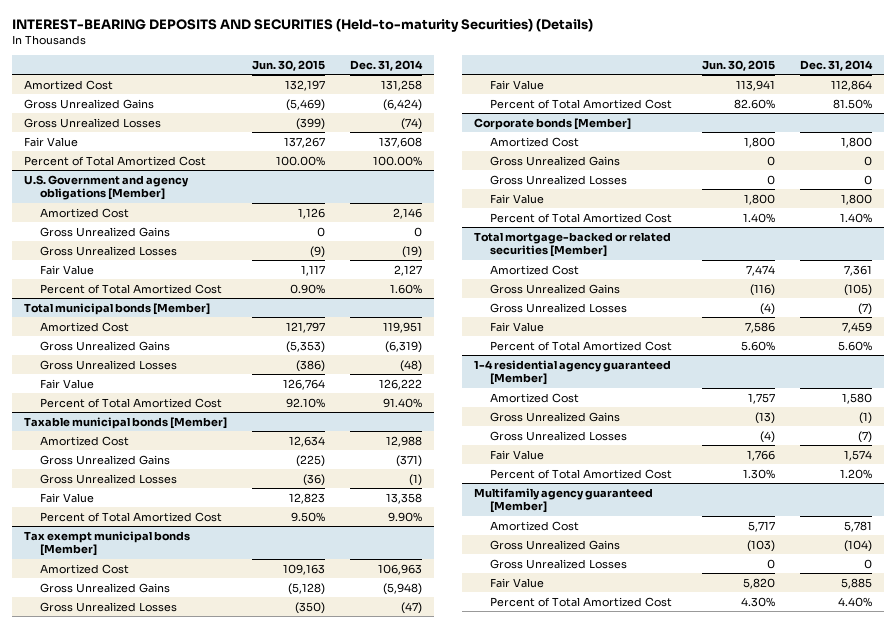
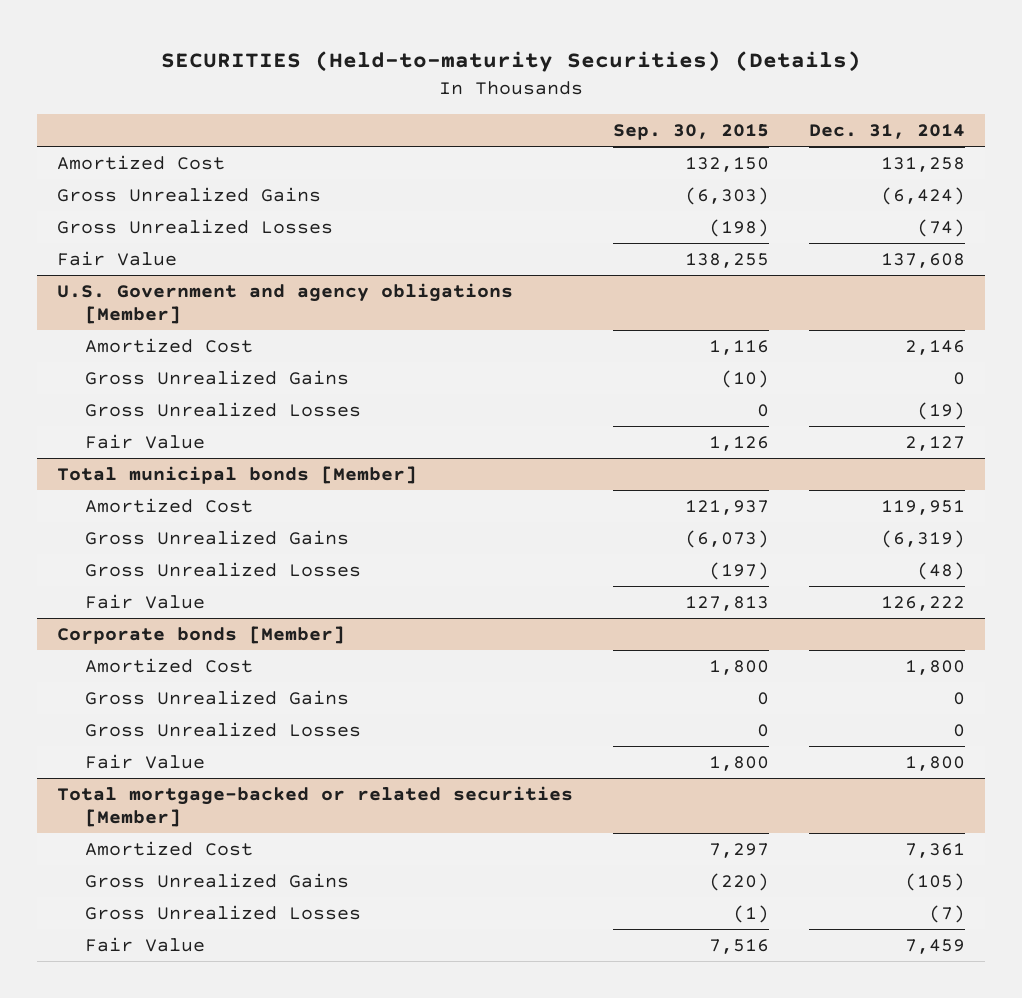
[11,18,593,33] INTEREST-BEARING DEPOSITS AND SECURITIES (Held-to-maturity Securities) (Details) -> [160,51,861,73] SECURITIES (Held-to-maturity Securities) (Details)
[251,59,325,71] Jun. 30, 2015 -> none
none -> [612,123,769,140] Sep. 30, 2015
[24,155,207,166] Percent of Total Amortized Cost -> none
[40,283,223,294] Percent of Total Amortized Cost -> none
[40,397,223,408] Percent of Total Amortized Cost -> none
[24,416,228,429] Taxable municipal bonds [Member] -> none
[40,435,130,446] Amortized Cost -> none
[40,454,171,465] Gross Unrealized Gains -> none
[40,473,178,484] Gross Unrealized Losses -> none
[40,492,95,503] Fair Value -> none
[40,511,223,522] Percent of Total Amortized Cost -> none
[24,530,191,557] Tax exempt municipal bonds [Member] -> none
[40,563,130,574] Amortized Cost -> none
[40,582,171,593] Gross Unrealized Gains -> none
[40,601,178,612] Gross Unrealized Losses -> none
[490,79,545,90] Fair Value -> none
[490,98,673,109] Percent of Total Amortized Cost -> none
[490,212,673,223] Percent of Total Amortized Cost -> none
[490,340,673,351] Percent of Total Amortized Cost -> none
[474,359,672,386] 1-4 residential agency guaranteed [Member] -> none
[490,392,580,403] Amortized Cost -> none
[490,411,621,422] Gross Unrealized Gains -> none
[490,430,628,441] Gross Unrealized Losses -> none
[490,449,545,460] Fair Value -> none
[490,468,673,479] Percent of Total Amortized Cost -> none
[474,487,654,514] Multifamily agency guaranteed [Member] -> none
[490,520,580,531] Amortized Cost -> none
[490,539,621,550] Gross Unrealized Gains -> none
[490,558,628,569] Gross Unrealized Losses -> none
[490,577,545,588] Fair Value -> none
[490,596,673,607] Percent of Total Amortized Cost -> none

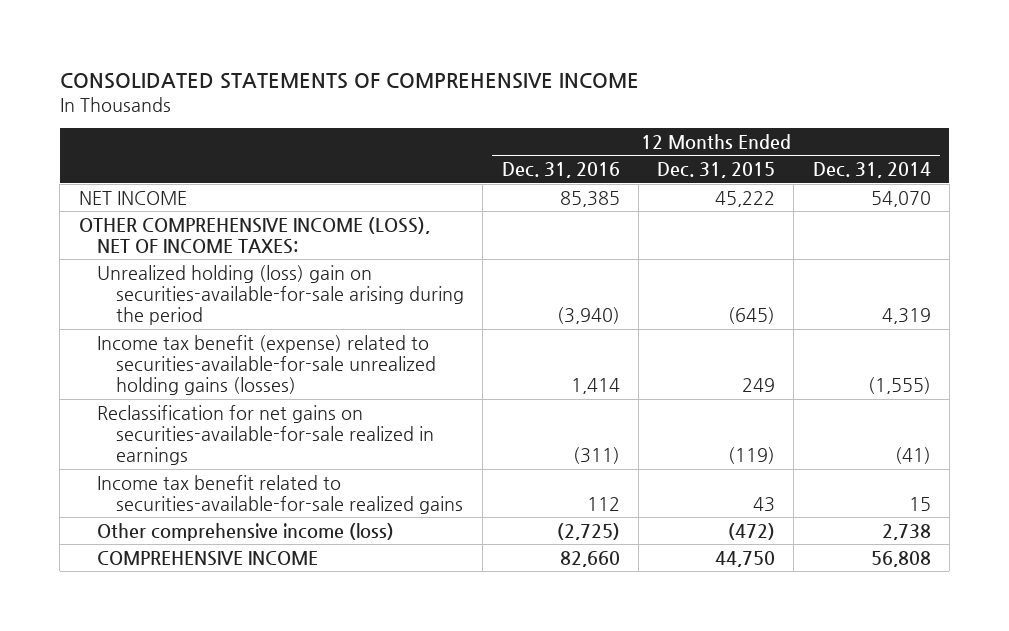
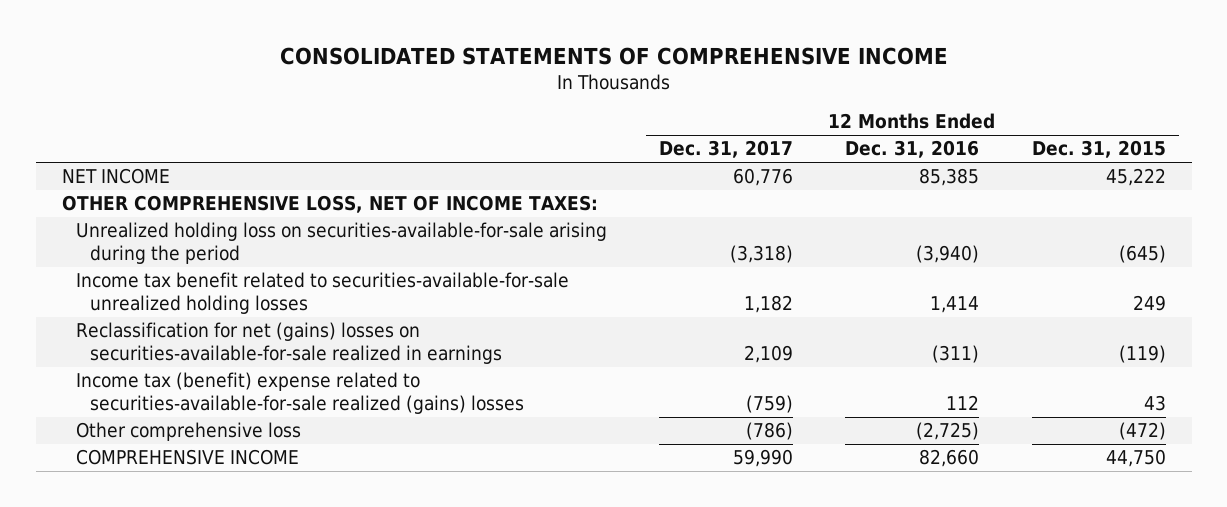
[812,162,931,179] Dec. 31, 2014 -> none
none -> [659,140,794,159] Dec. 31, 2017
[78,216,430,254] OTHER COMPREHENSIVE INCOME (LOSS), NET OF INCOME TAXES: -> [61,195,598,214] OTHER COMPREHENSIVE LOSS, NET OF INCOME TAXES:
[97,264,465,326] Unrealized holding (loss) gain on securities-available-for-sale arising during the period -> [75,222,607,265] Unrealized holding loss on securities-available-for-sale arising during the period
[97,334,437,396] Income tax benefit (expense) related to securities-available-for-sale unrealized holding gains (losses) -> [75,272,569,315] Income tax benefit related to securities-available-for-sale unrealized holding losses
[97,404,435,466] Reclassification for net gains on securities-available-for-sale realized in earnings -> [75,322,502,365] Reclassification for net (gains) losses on securities-available-for-sale realized in earnings
[97,474,464,514] Income tax benefit related to securities-available-for-sale realized gains -> [75,372,524,415] Income tax (benefit) expense related to securities-available-for-sale realized (gains) losses
[97,522,395,541] Other comprehensive income (loss) -> [75,422,301,442] Other comprehensive loss

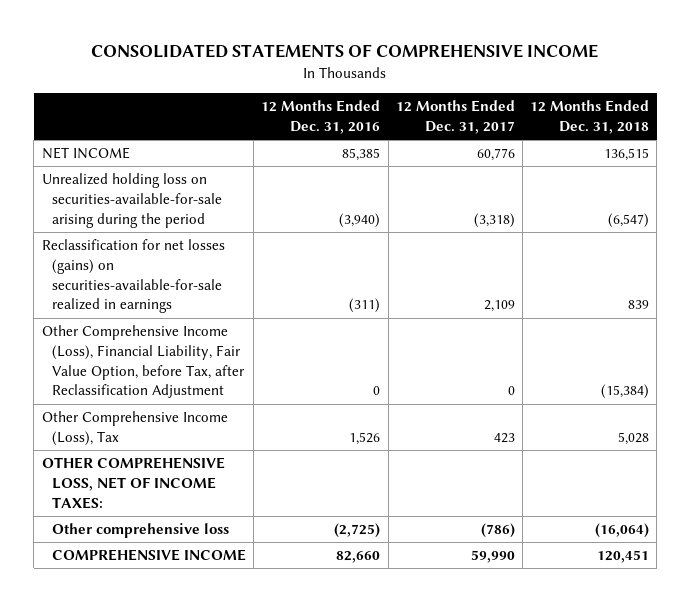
[1031,140,1166,159] Dec. 31, 2015 -> none
none -> [530,100,650,135] 12 Months Ended Dec. 31, 2018
[75,272,569,315] Income tax benefit related to securities-available-for-sale unrealized holding losses -> none
[75,372,524,415] Income tax (benefit) expense related to securities-available-for-sale realized (gains) losses -> none
[75,322,502,365] Reclassification for net (gains) losses on securities-available-for-sale realized in earnings -> [41,239,225,314] Reclassification for net losses (gains) on securities-available-for-sale realized in earnings
none -> [41,325,246,399] Other Comprehensive Income (Loss), Financial Liability, Fair Value Option, before Tax, after Reclassification Adjustment
none -> [41,411,228,446] Other Comprehensive Income (Loss), Tax
[61,195,598,214] OTHER COMPREHENSIVE LOSS, NET OF INCOME TAXES: -> [41,457,225,509] OTHER COMPREHENSIVE LOSS, NET OF INCOME TAXES:

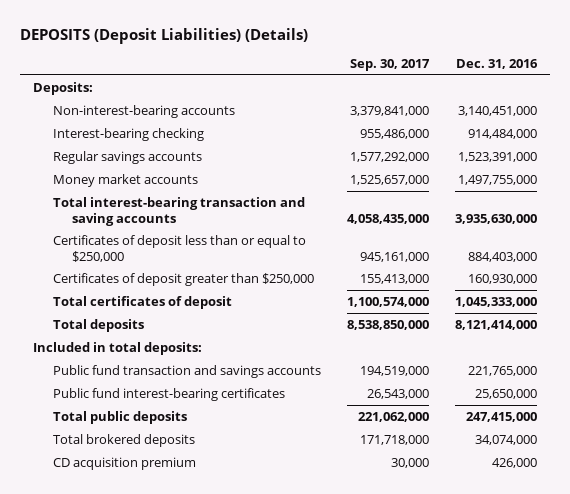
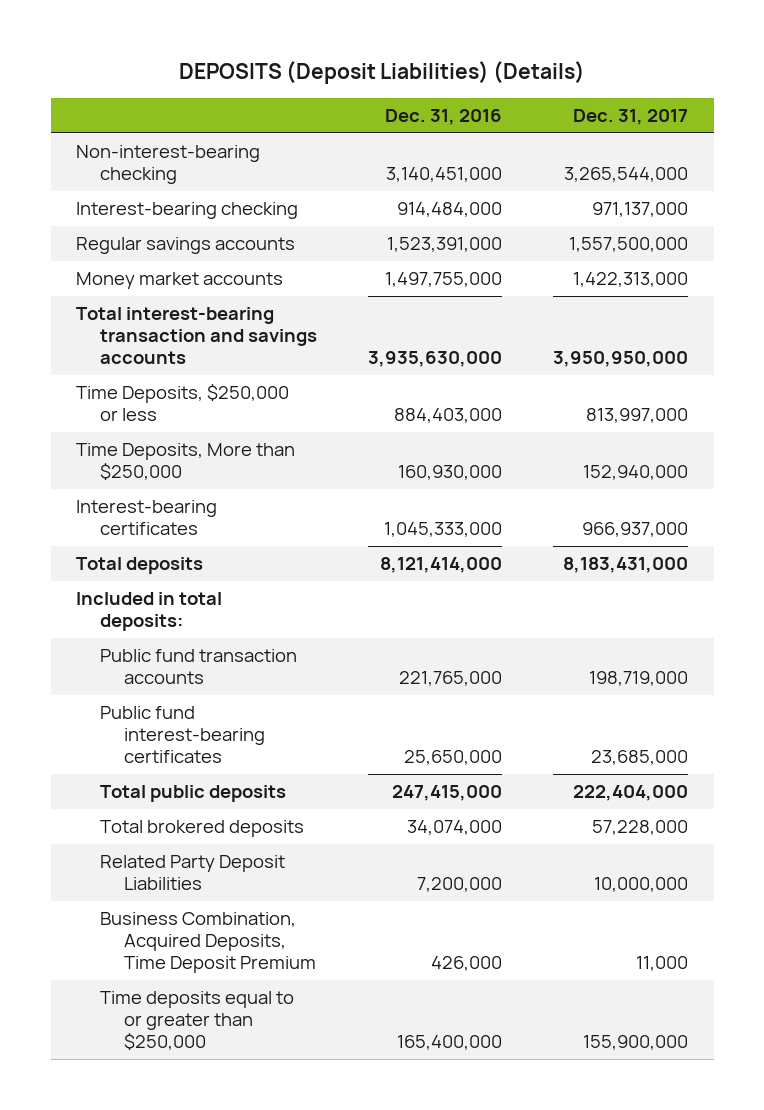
[349,58,430,71] Sep. 30, 2017 -> none
none -> [573,108,689,125] Dec. 31, 2017
[33,81,94,95] Deposits: -> none
[52,104,235,118] Non-interest-bearing accounts -> [76,145,261,184] Non-interest-bearing checking
[52,196,305,226] Total interest-bearing transaction and saving accounts -> [76,307,317,364] Total interest-bearing transaction and savings accounts
[52,234,306,262] Certificates of deposit less than or equal to $250,000 -> [76,384,290,421] Time Deposits, $250,000 or less
[52,272,314,286] Certificates of deposit greater than $250,000 -> [76,443,296,480] Time Deposits, More than $250,000
[52,295,232,309] Total certificates of deposit -> [76,500,218,535] Interest-bearing certificates
[52,364,321,378] Public fund transaction and savings accounts -> [99,649,297,684] Public fund transaction accounts
none -> [99,855,285,890] Related Party Deposit Liabilities
[52,456,196,470] CD acquisition premium -> [99,912,316,973] Business Combination, Acquired Deposits, Time Deposit Premium
none -> [99,991,294,1050] Time deposits equal to or greater than $250,000

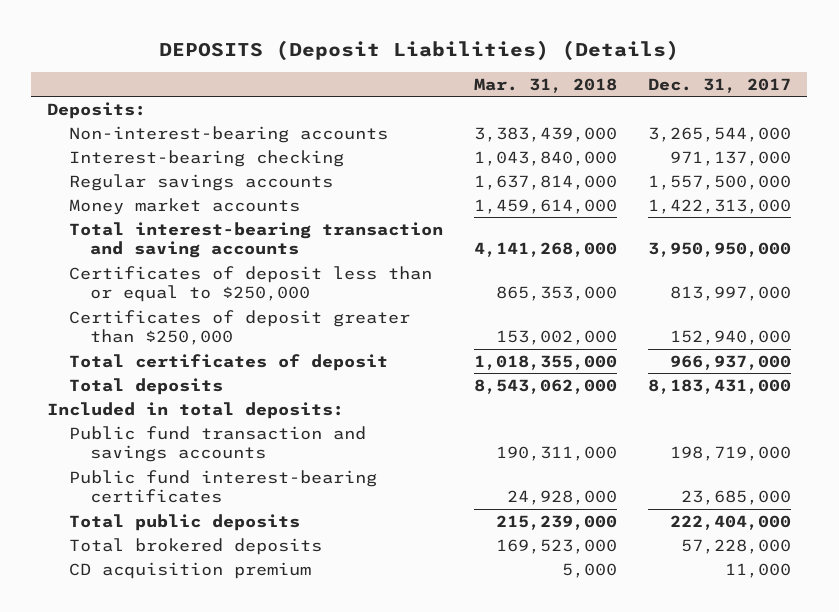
[384,108,502,125] Dec. 31, 2016 -> none
none -> [474,77,618,93] Mar. 31, 2018
none -> [47,101,147,119] Deposits:
[76,145,261,184] Non-interest-bearing checking -> [68,125,388,143] Non-interest-bearing accounts
[76,307,317,364] Total interest-bearing transaction and savings accounts -> [68,221,443,259] Total interest-bearing transaction and saving accounts
[76,384,290,421] Time Deposits, $250,000 or less -> [68,265,432,303] Certificates of deposit less than or equal to $250,000
[76,443,296,480] Time Deposits, More than $250,000 -> [68,309,410,346] Certificates of deposit greater than $250,000
[76,500,218,535] Interest-bearing certificates -> [68,353,388,371] Total certificates of deposit
[99,649,297,684] Public fund transaction accounts -> [68,425,366,463] Public fund transaction and savings accounts
[99,855,285,890] Related Party Deposit Liabilities -> none
[99,991,294,1050] Time deposits equal to or greater than $250,000 -> none
[99,912,316,973] Business Combination, Acquired Deposits, Time Deposit Premium -> [68,561,311,579] CD acquisition premium

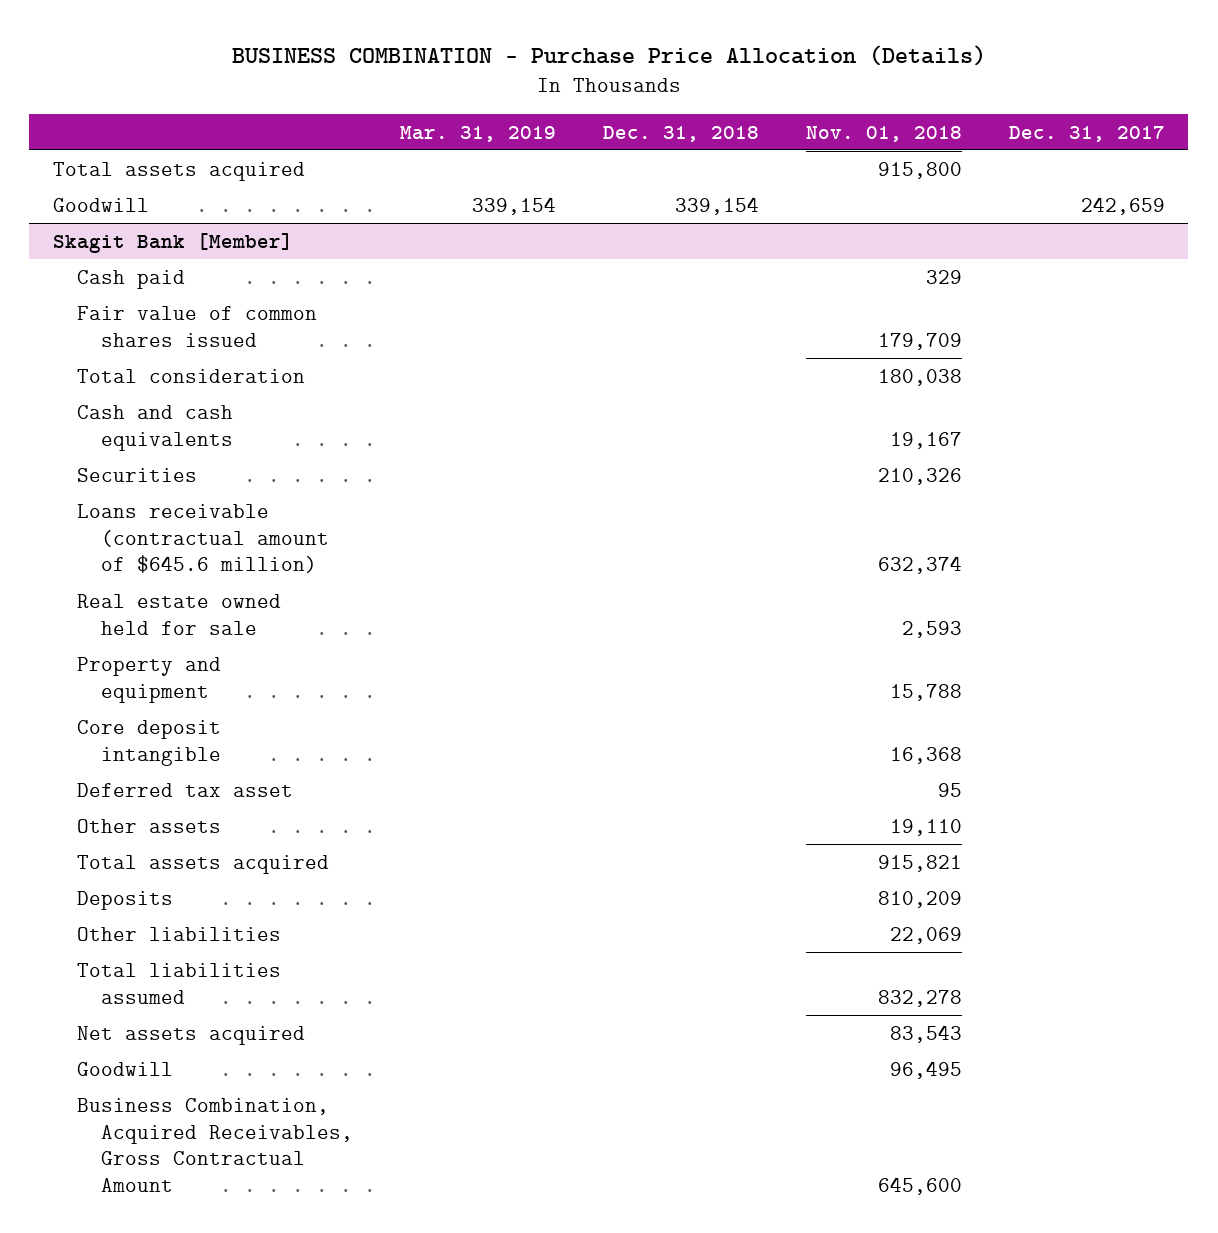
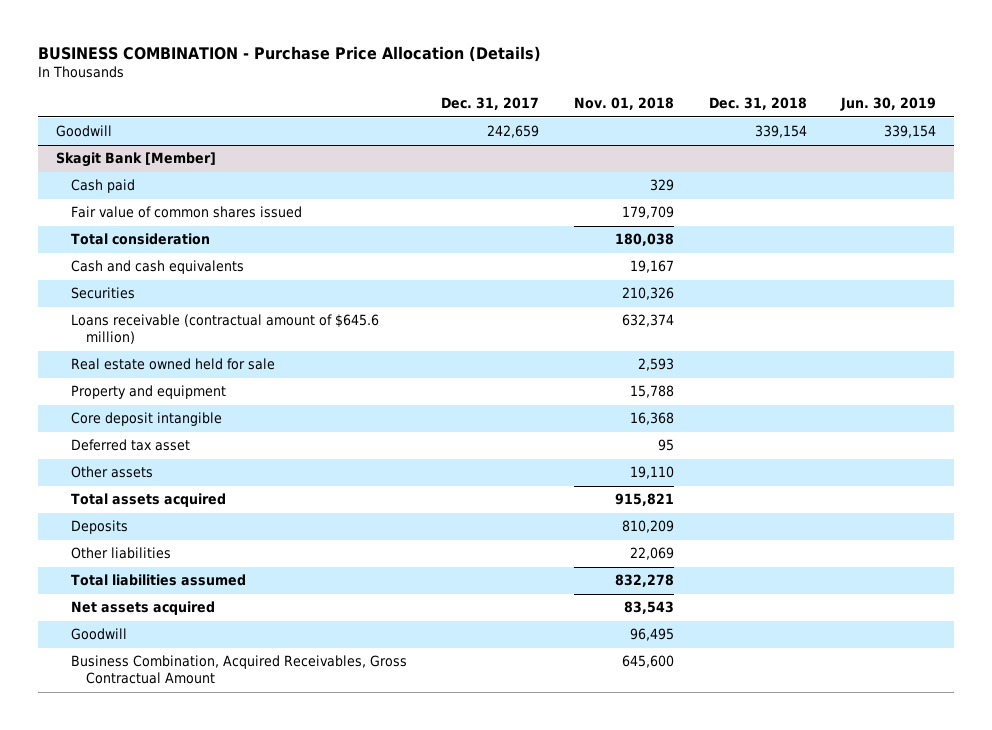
[399,125,556,142] Mar. 31, 2019 -> none
none -> [840,97,937,112] Jun. 30, 2019
[52,161,305,181] Total assets acquired -> none

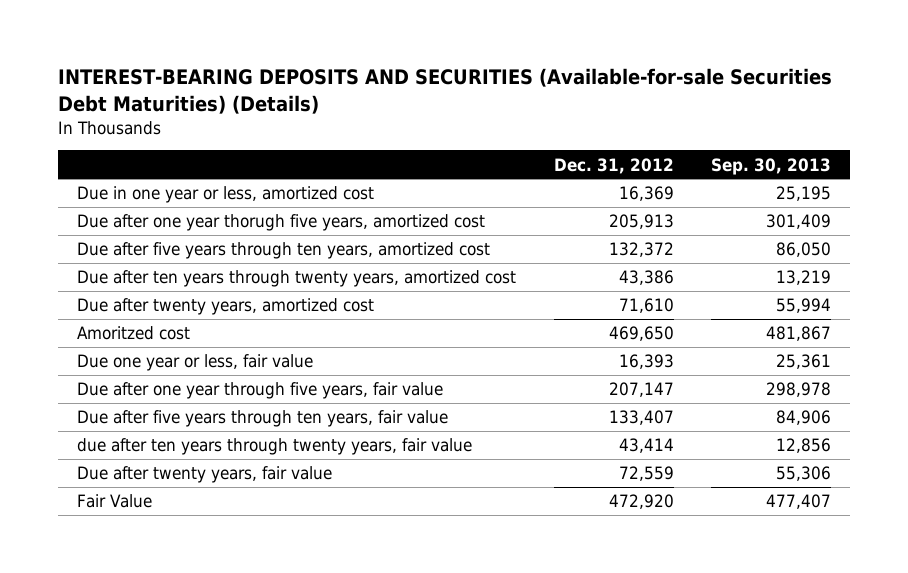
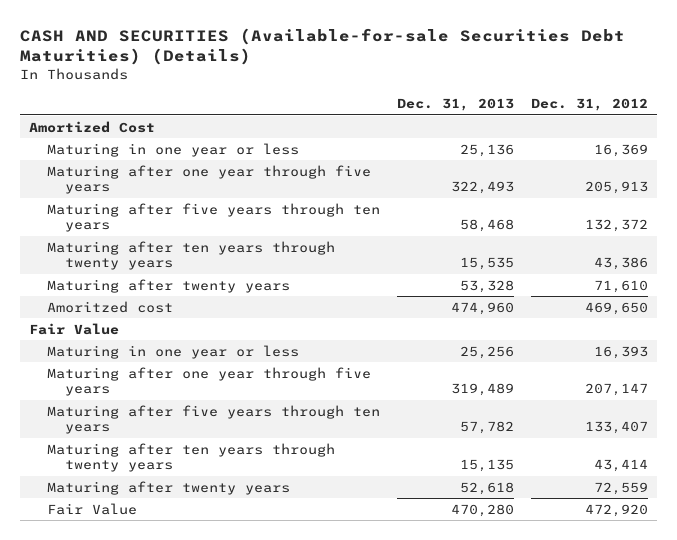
[57,68,832,114] INTEREST-BEARING DEPOSITS AND SECURITIES (Available-for-sale Securities Debt Maturities) (Details) -> [20,27,626,66] CASH AND SECURITIES (Available-for-sale Securities Debt Maturities) (Details)
[711,157,832,175] Sep. 30, 2013 -> none
none -> [396,97,514,111] Dec. 31, 2013
none -> [28,120,155,133] Amortized Cost
[76,186,374,204] Due in one year or less, amortized cost -> [46,142,299,157] Maturing in one year or less
[76,214,485,232] Due after one year thorugh five years, amortized cost -> [46,164,371,195] Maturing after one year through five years
[76,242,490,260] Due after five years through ten years, amortized cost -> [46,202,380,233] Maturing after five years through ten years
[76,270,516,288] Due after ten years through twenty years, amortized cost -> [46,240,335,271] Maturing after ten years through twenty years
[76,298,374,316] Due after twenty years, amortized cost -> [46,278,290,293] Maturing after twenty years
none -> [28,322,119,335] Fair Value
[76,354,313,372] Due one year or less, fair value -> [46,344,299,359] Maturing in one year or less
[76,382,443,400] Due after one year through five years, fair value -> [46,366,371,397] Maturing after one year through five years
[76,410,448,428] Due after five years through ten years, fair value -> [46,404,380,435] Maturing after five years through ten years
[76,438,472,456] due after ten years through twenty years, fair value -> [46,442,335,473] Maturing after ten years through twenty years
[76,466,332,484] Due after twenty years, fair value -> [46,480,290,495] Maturing after twenty years

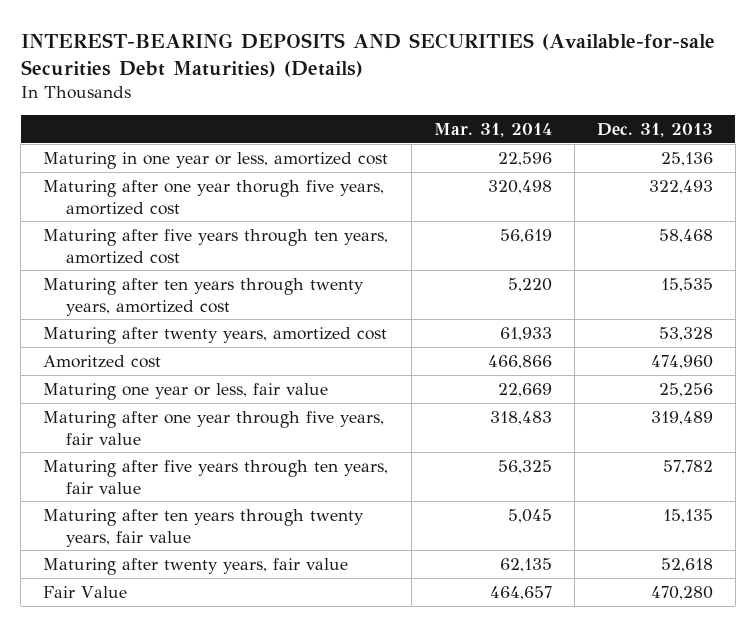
[20,27,626,66] CASH AND SECURITIES (Available-for-sale Securities Debt Maturities) (Details) -> [20,32,715,77] INTEREST-BEARING DEPOSITS AND SECURITIES (Available-for-sale Securities Debt Maturities) (Details)
[531,97,649,111] Dec. 31, 2012 -> none
none -> [433,123,552,138] Mar. 31, 2014
[28,120,155,133] Amortized Cost -> none
[46,142,299,157] Maturing in one year or less -> [43,151,389,169] Maturing in one year or less, amortized cost
[46,164,371,195] Maturing after one year through five years -> [43,179,385,215] Maturing after one year thorugh five years, amortized cost
[46,202,380,233] Maturing after five years through ten years -> [43,228,389,264] Maturing after five years through ten years, amortized cost
[46,240,335,271] Maturing after ten years through twenty years -> [43,277,365,316] Maturing after ten years through twenty years, amortized cost
[46,278,290,293] Maturing after twenty years -> [43,326,388,344] Maturing after twenty years, amortized cost
[28,322,119,335] Fair Value -> none
[46,344,299,359] Maturing in one year or less -> [43,382,329,400] Maturing one year or less, fair value
[46,366,371,397] Maturing after one year through five years -> [43,410,385,445] Maturing after one year through five years, fair value
[46,404,380,435] Maturing after five years through ten years -> [43,459,389,494] Maturing after five years through ten years, fair value
[46,442,335,473] Maturing after ten years through twenty years -> [43,508,365,547] Maturing after ten years through twenty years, fair value
[46,480,290,495] Maturing after twenty years -> [43,557,349,575] Maturing after twenty years, fair value

